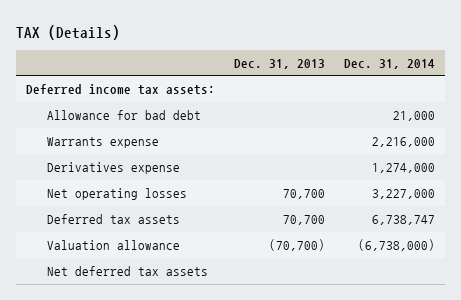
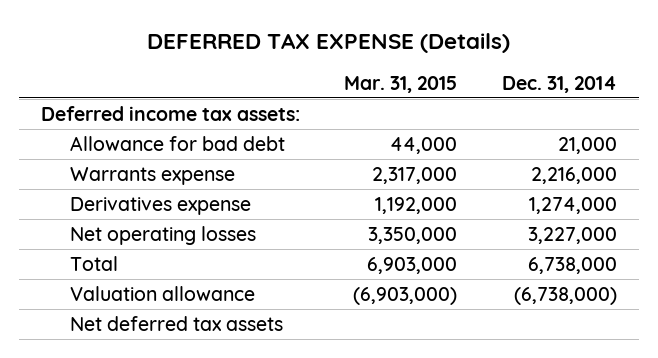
[16,24,121,40] TAX (Details) -> [146,32,510,53] DEFERRED TAX EXPENSE (Details)
[234,58,326,69] Dec. 31, 2013 -> none
none -> [344,76,458,94] Mar. 31, 2015
[46,213,180,224] Deferred tax assets -> none
none -> [70,255,119,271] Total

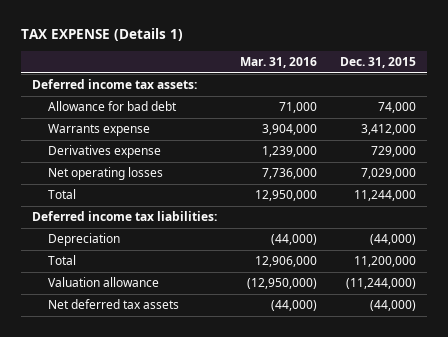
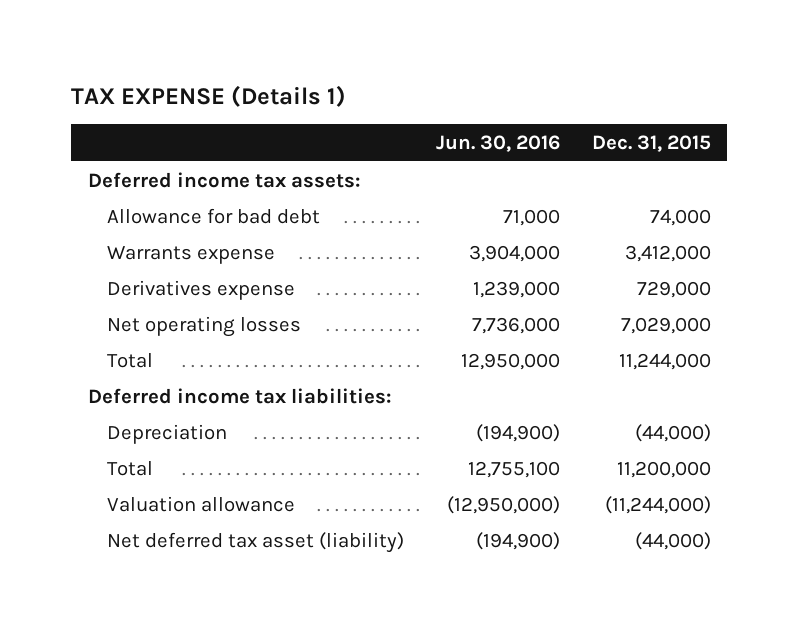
[239,57,317,69] Mar. 31, 2016 -> none
none -> [435,135,560,153] Jun. 30, 2016
[47,299,179,310] Net deferred tax assets -> [106,531,404,553] Net deferred tax asset (liability)

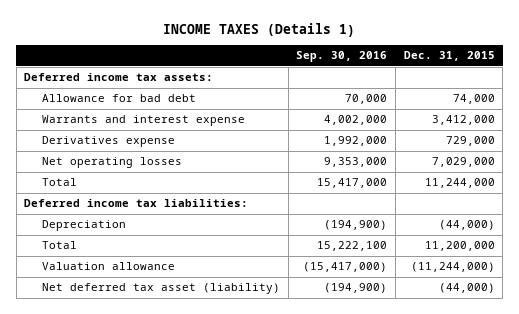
[71,84,347,107] TAX EXPENSE (Details 1) -> [163,22,356,37] INCOME TAXES (Details 1)
[435,135,560,153] Jun. 30, 2016 -> none
none -> [296,51,388,63] Sep. 30, 2016
[106,245,275,264] Warrants expense -> [42,115,246,127] Warrants and interest expense

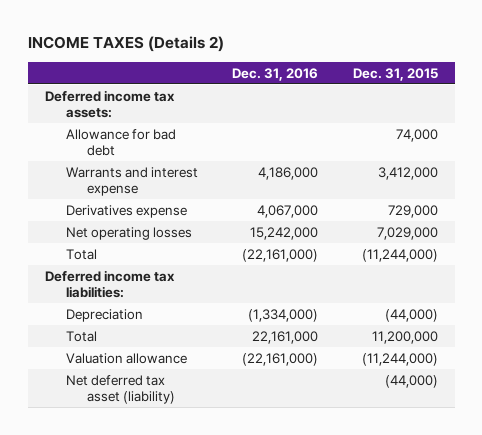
[163,22,356,37] INCOME TAXES (Details 1) -> [27,36,224,53] INCOME TAXES (Details 2)
[296,51,388,63] Sep. 30, 2016 -> none
none -> [232,67,319,81] Dec. 31, 2016
[424,178,495,189] 11,244,000 -> [361,248,438,262] (11,244,000)

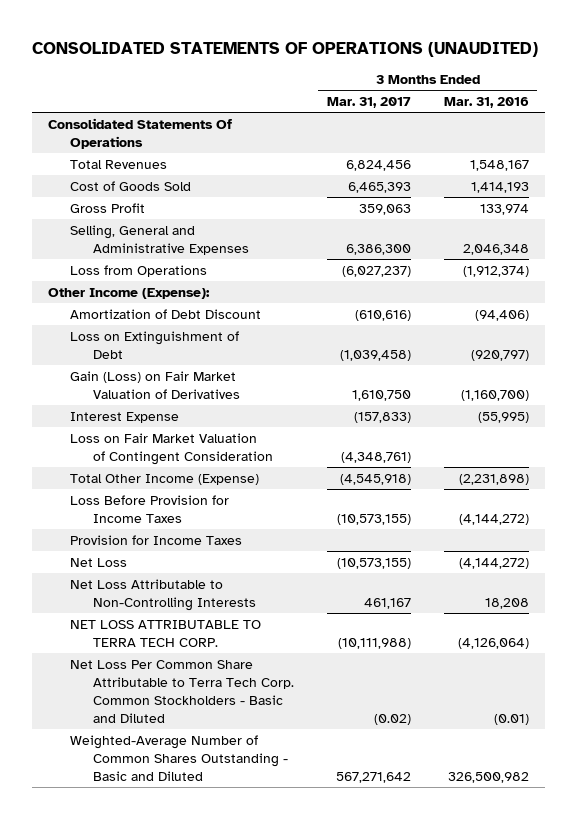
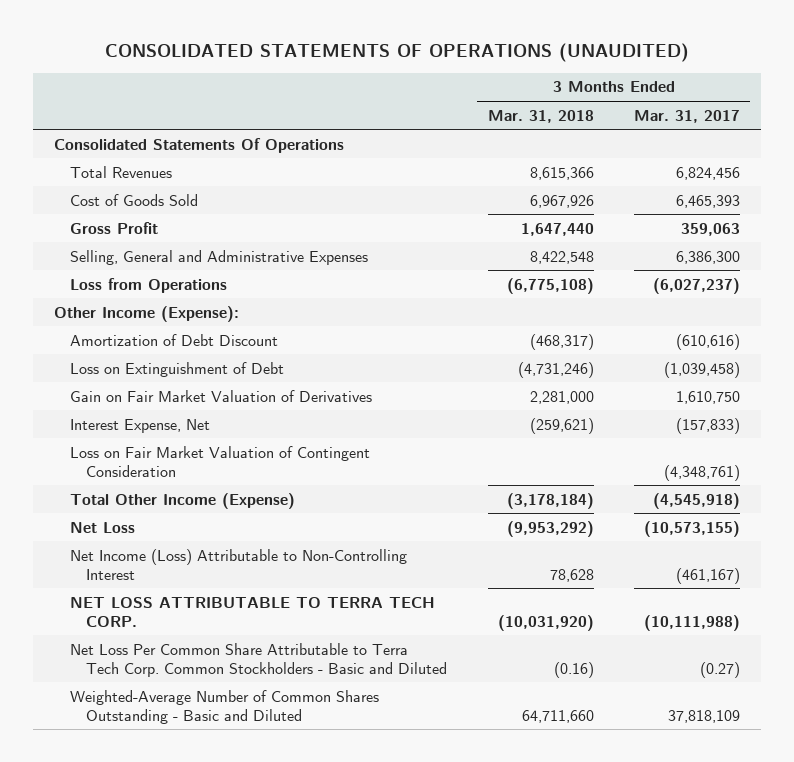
[443,97,529,109] Mar. 31, 2016 -> none
none -> [487,109,594,123] Mar. 31, 2018
[70,370,240,399] Gain (Loss) on Fair Market Valuation of Derivatives -> [69,389,372,402] Gain on Fair Market Valuation of Derivatives
[70,411,180,423] Interest Expense -> [69,418,210,433] Interest Expense, Net
[70,494,230,523] Loss Before Provision for Income Taxes -> none
[70,534,243,545] Provision for Income Taxes -> none
[70,578,256,611] Net Loss Attributable to Non-Controlling Interests -> [69,548,407,580] Net Income (Loss) Attributable to Non-Controlling Interest
[363,597,411,609] 461,167 -> [676,567,741,584] (461,167)
[373,713,411,725] (0.02) -> [700,661,741,678] (0.27)
[335,771,411,783] 567,271,642 -> [668,709,741,723] 37,818,109

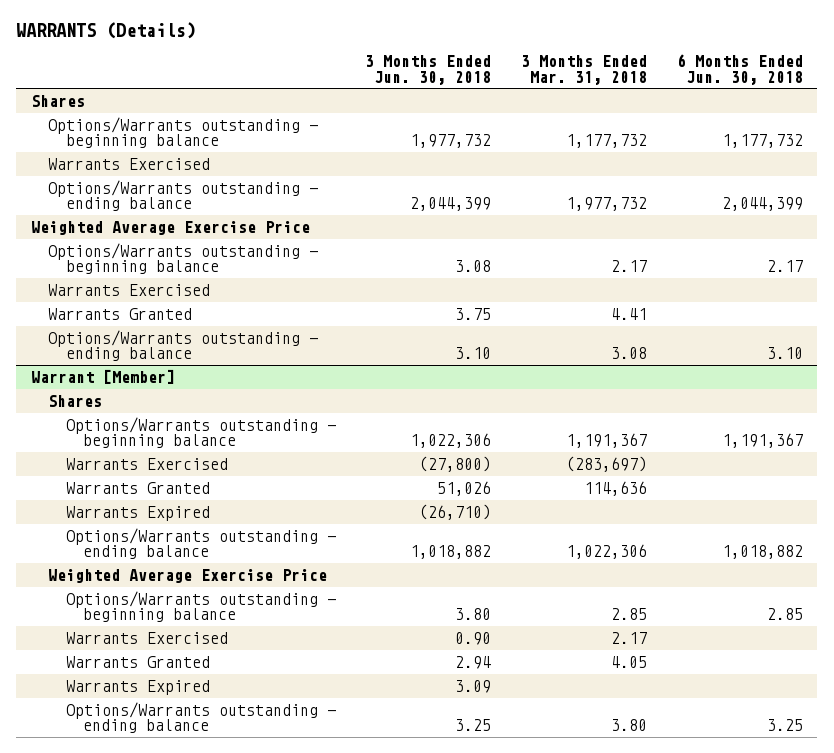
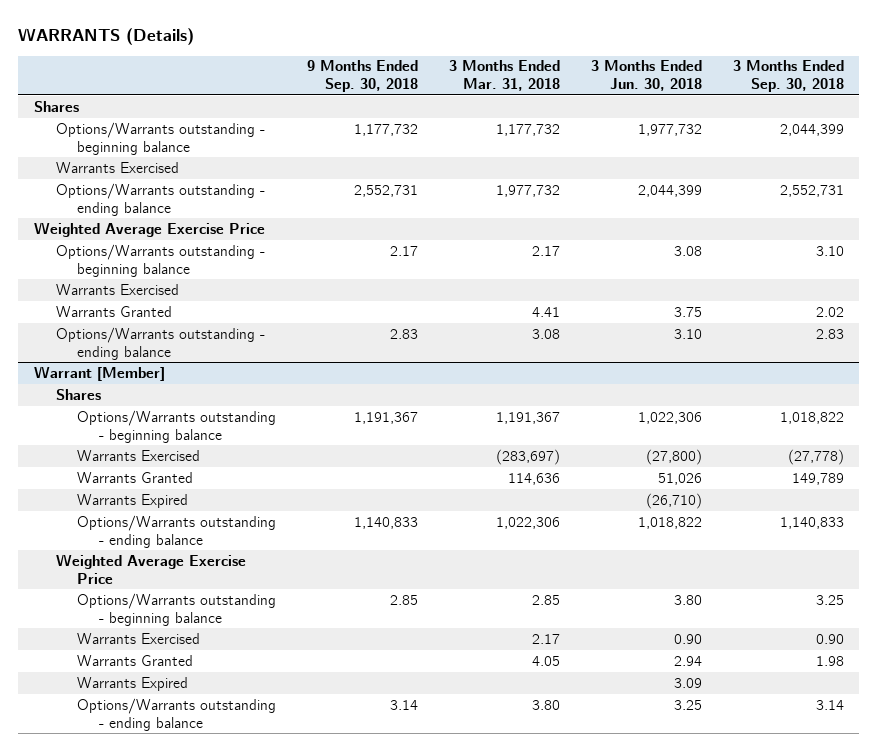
[676,54,803,85] 6 Months Ended Jun. 30, 2018 -> none
none -> [307,60,419,93] 9 Months Ended Sep. 30, 2018
none -> [732,60,844,93] 3 Months Ended Sep. 30, 2018
[410,544,492,559] 1,018,882 -> [637,516,702,529] 1,018,822

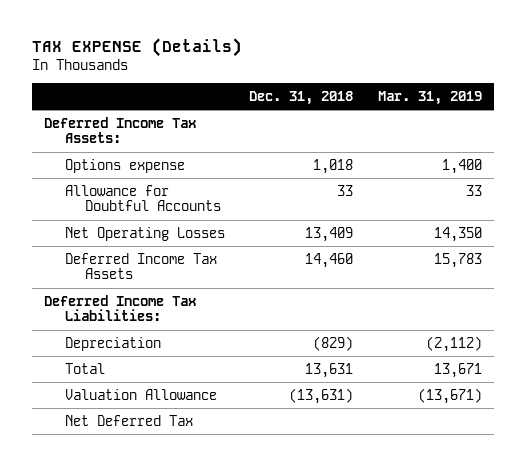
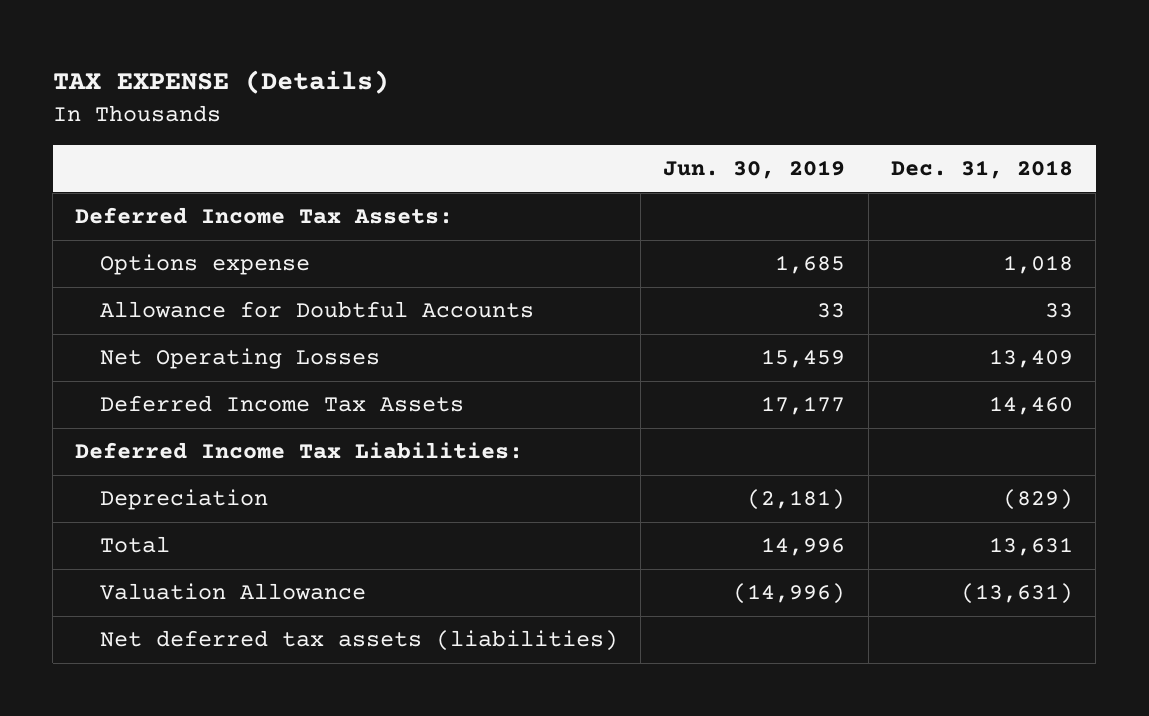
[377,90,482,105] Mar. 31, 2019 -> none
none -> [663,160,846,180] Jun. 30, 2019
[64,414,193,426] Net Deferred Tax -> [99,630,618,652] Net deferred tax assets (liabilities)

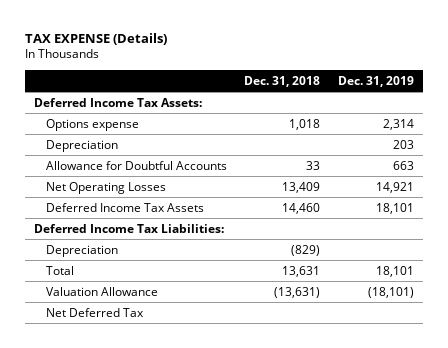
[663,160,846,180] Jun. 30, 2019 -> none
none -> [338,75,415,87] Dec. 31, 2019
none -> [45,139,118,152] Depreciation
[99,630,618,652] Net deferred tax assets (liabilities) -> [45,307,144,317] Net Deferred Tax

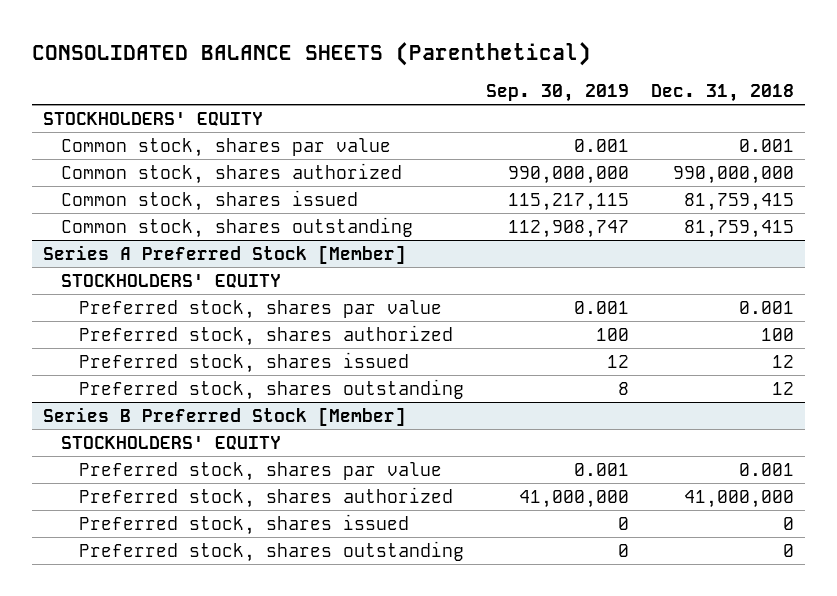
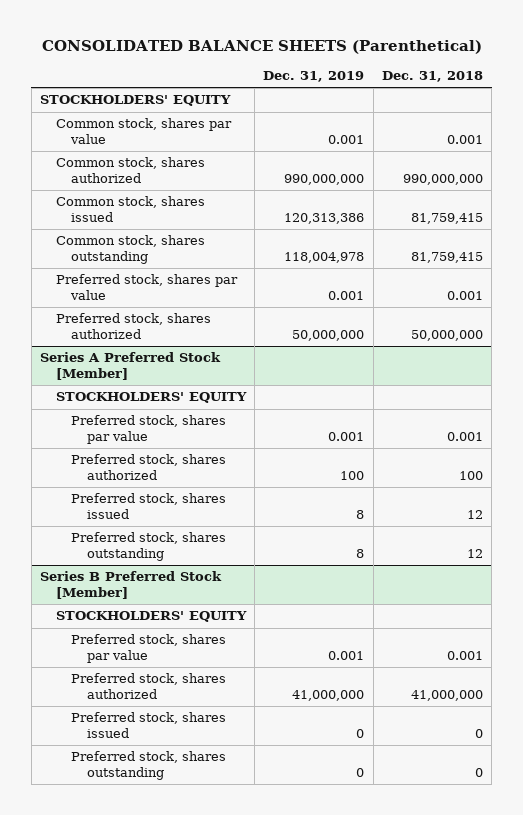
[485,83,629,102] Sep. 30, 2019 -> none
none -> [263,71,365,83] Dec. 31, 2019
none -> [55,274,238,300] Preferred stock, shares par value
none -> [55,313,211,339] Preferred stock, shares authorized

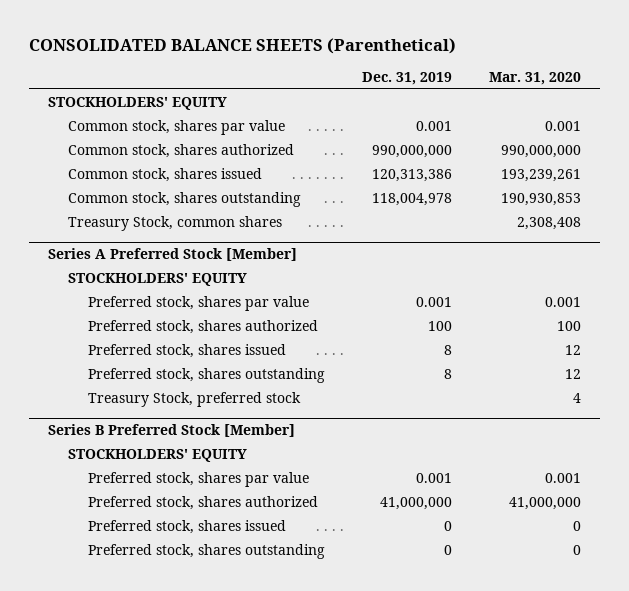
[382,71,484,83] Dec. 31, 2018 -> none
none -> [489,72,582,86] Mar. 31, 2020
[55,274,238,300] Preferred stock, shares par value -> none
[55,313,211,339] Preferred stock, shares authorized -> none
none -> [67,216,282,232] Treasury Stock, common shares
none -> [88,392,302,408] Treasury Stock, preferred stock

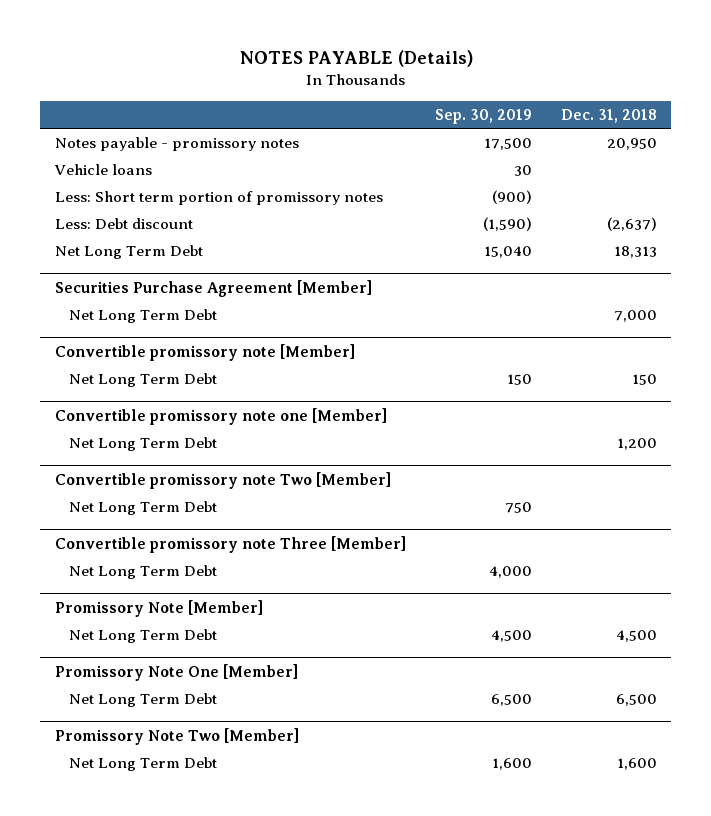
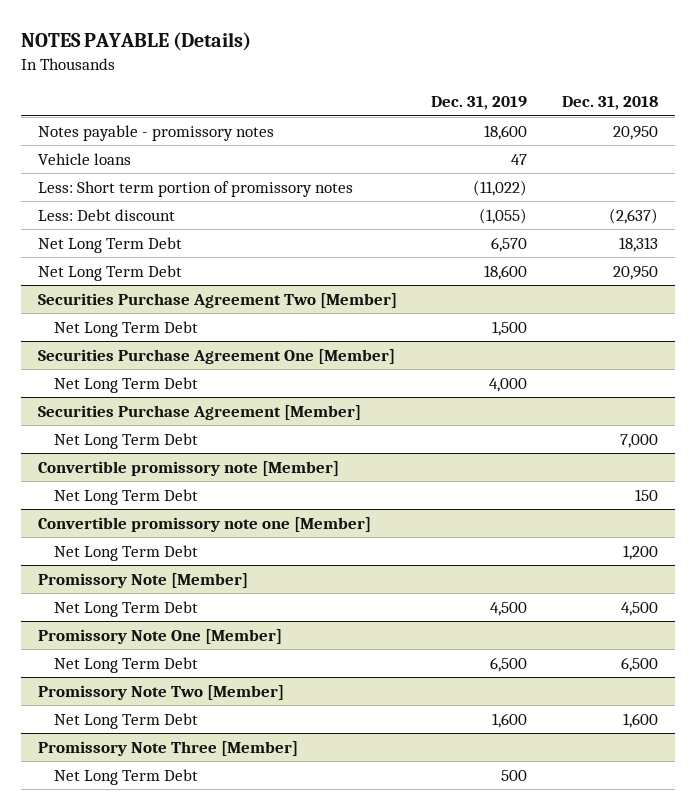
[434,108,532,124] Sep. 30, 2019 -> none
none -> [431,96,528,111] Dec. 31, 2019
none -> [38,264,183,281] Net Long Term Debt
none -> [38,292,398,308] Securities Purchase Agreement Two [Member]
none -> [54,320,199,337] Net Long Term Debt
none -> [38,348,396,364] Securities Purchase Agreement One [Member]
none -> [54,376,199,393] Net Long Term Debt
[54,471,391,489] Convertible promissory note Two [Member] -> none
[69,501,218,516] Net Long Term Debt -> none
[54,535,406,553] Convertible promissory note Three [Member] -> none
[69,565,218,580] Net Long Term Debt -> none
none -> [38,740,299,756] Promissory Note Three [Member]
none -> [54,768,199,785] Net Long Term Debt

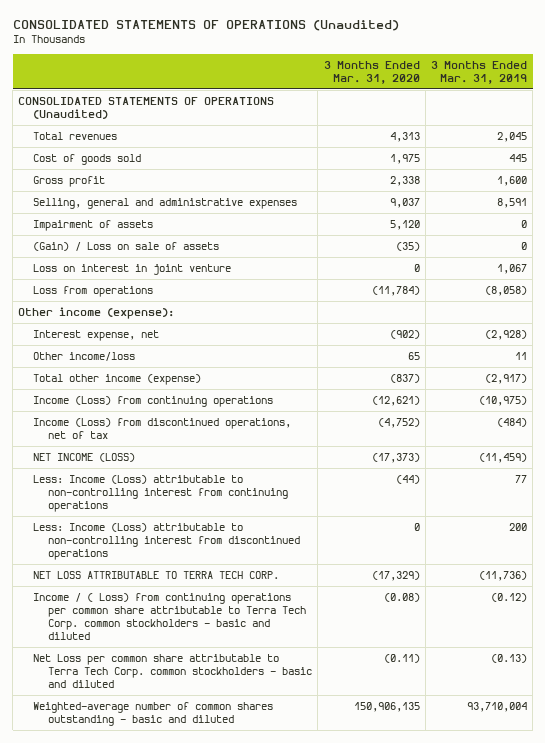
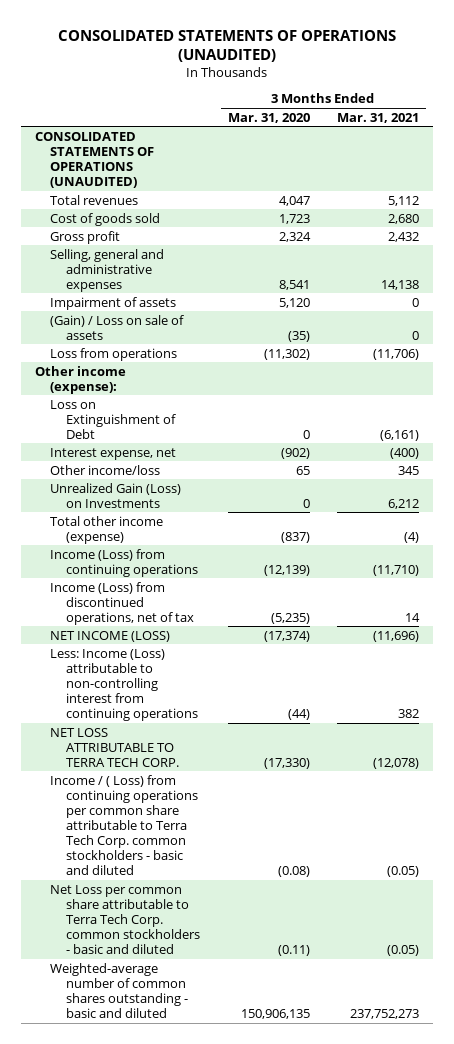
[12,20,399,32] CONSOLIDATED STATEMENTS OF OPERATIONS (Unaudited) -> [57,29,396,63] CONSOLIDATED STATEMENTS OF OPERATIONS (UNAUDITED)
[430,60,527,85] 3 Months Ended Mar. 31, 2019 -> none
none -> [336,112,419,123] Mar. 31, 2021
[18,96,275,119] CONSOLIDATED STATEMENTS OF OPERATIONS (Unaudited) -> [34,131,155,188] CONSOLIDATED STATEMENTS OF OPERATIONS (UNAUDITED)
[389,131,420,142] 4,313 -> [278,195,310,206] 4,047
[389,153,420,164] 1,975 -> [278,213,310,224] 1,723
[389,175,420,186] 2,338 -> [278,231,311,242] 2,324
[389,197,420,208] 9,037 -> [278,279,310,290] 8,541
[33,263,232,275] Loss on interest in joint venture -> none
[371,285,420,296] (11,784) -> [263,348,310,360] (11,302)
none -> [50,399,177,439] Loss on Extinguishment of Debt
none -> [50,482,182,508] Unrealized Gain (Loss) on Investments
[371,395,420,406] (12,621) -> [263,564,310,576] (12,139)
[377,417,420,428] (4,752) -> [270,612,310,624] (5,235)
[371,452,420,463] (17,373) -> [263,630,310,642] (17,374)
[33,522,301,561] Less: Income (Loss) attributable to non-controlling interest from discontinued operations -> none
[371,570,420,581] (17,329) -> [263,757,310,769] (17,330)

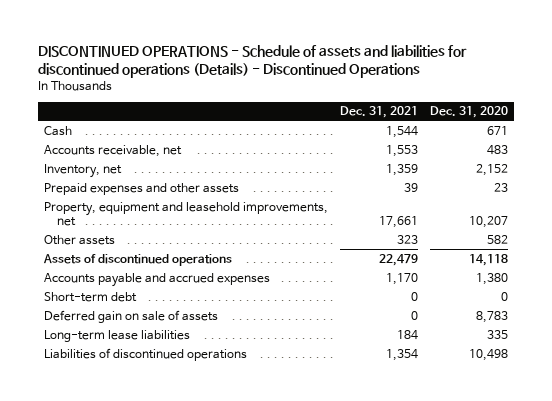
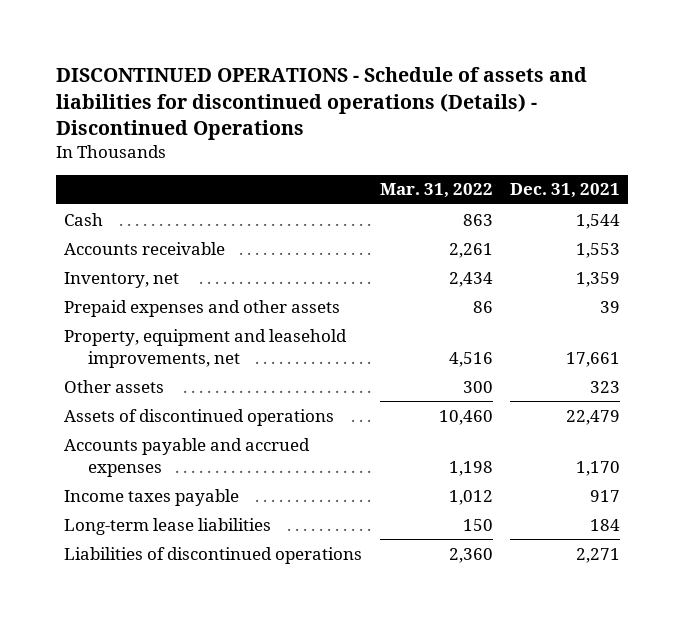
[429,106,508,119] Dec. 31, 2020 -> none
none -> [379,183,493,199] Mar. 31, 2022
[43,144,182,157] Accounts receivable, net -> [64,241,226,255] Accounts receivable
[43,291,137,302] Short-term debt -> none
[43,309,218,323] Deferred gain on sale of assets -> none
none -> [64,488,240,506] Income taxes payable
[385,348,418,361] 1,354 -> [575,547,620,563] 2,271

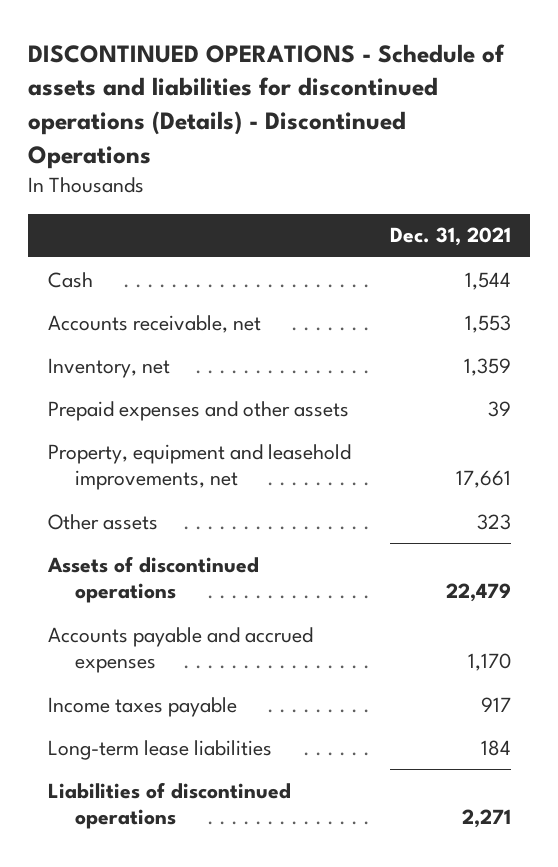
[379,183,493,199] Mar. 31, 2022 -> none
[64,241,226,255] Accounts receivable -> [47,314,261,333] Accounts receivable, net

